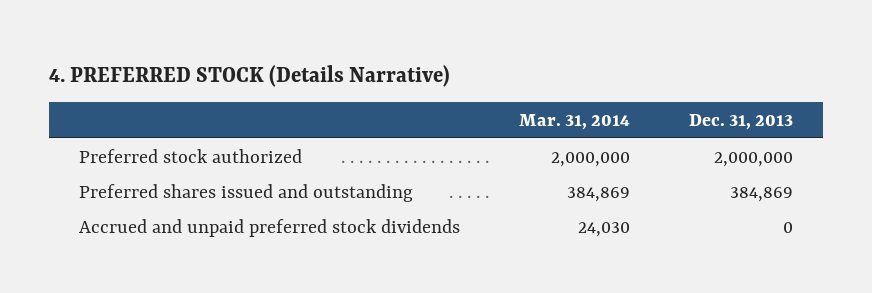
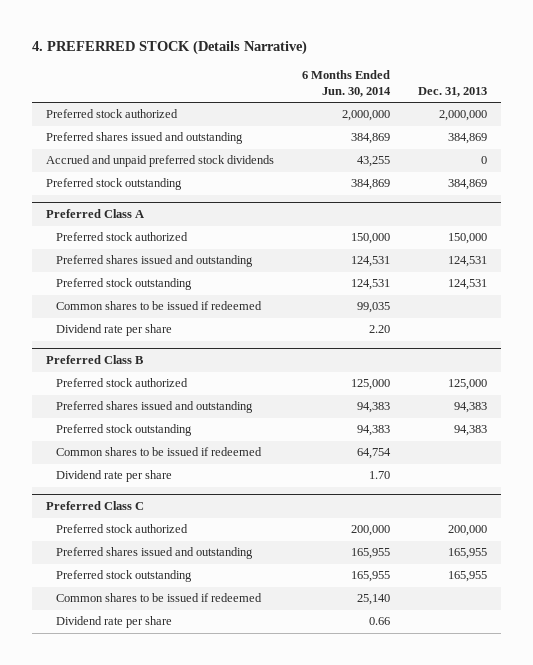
[518,113,630,130] Mar. 31, 2014 -> none
none -> [302,69,392,97] 6 Months Ended Jun. 30, 2014
none -> [46,178,183,191] Preferred stock outstanding
none -> [46,209,145,219] Preferred Class A
none -> [56,232,189,242] Preferred stock authorized
none -> [56,255,254,268] Preferred shares issued and outstanding
none -> [56,278,193,291] Preferred stock outstanding
none -> [56,301,263,311] Common shares to be issued if redeemed
none -> [56,324,173,337] Dividend rate per share
none -> [46,355,144,365] Preferred Class B
none -> [56,378,189,388] Preferred stock authorized
none -> [56,401,254,414] Preferred shares issued and outstanding
none -> [56,424,193,437] Preferred stock outstanding
none -> [56,447,263,457] Common shares to be issued if redeemed
none -> [56,470,173,483] Dividend rate per share
none -> [46,501,145,511] Preferred Class C
none -> [56,524,189,534] Preferred stock authorized
none -> [56,547,254,560] Preferred shares issued and outstanding
none -> [56,570,193,583] Preferred stock outstanding
none -> [56,593,263,603] Common shares to be issued if redeemed
none -> [56,616,173,629] Dividend rate per share

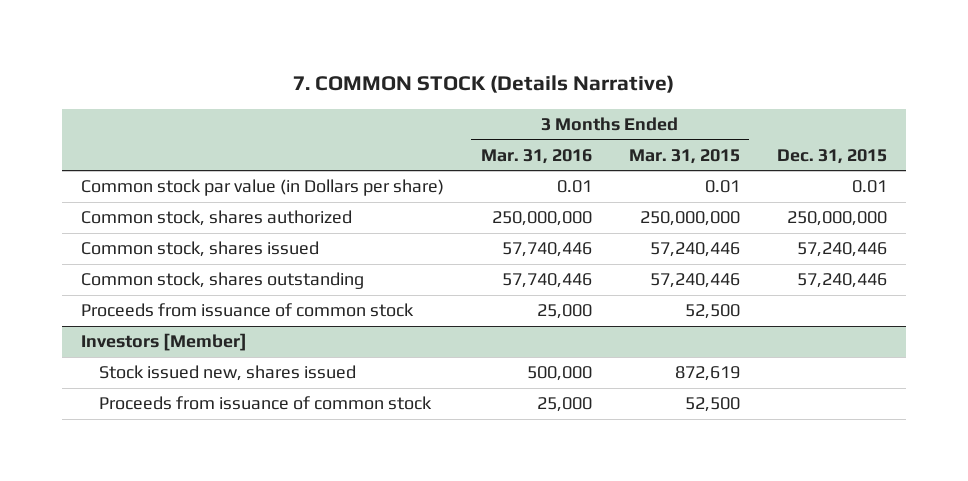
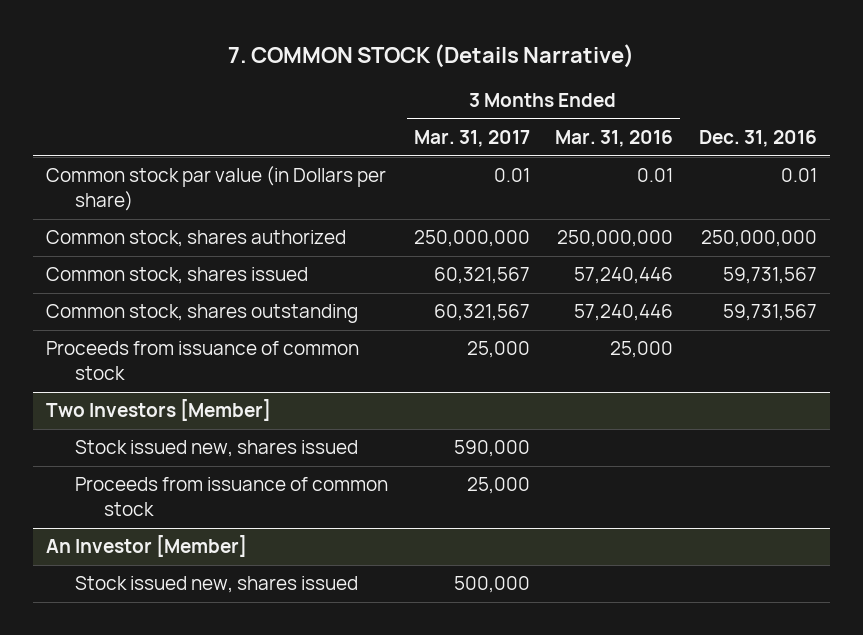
[628,148,740,164] Mar. 31, 2015 -> none
[777,148,888,164] Dec. 31, 2015 -> none
none -> [413,130,530,148] Mar. 31, 2017
none -> [699,130,818,148] Dec. 31, 2016
[80,303,414,318] Proceeds from issuance of common stock -> none
[80,333,247,352] Investors [Member] -> none
[98,365,356,382] Stock issued new, shares issued -> none
[501,242,592,258] 57,740,446 -> [574,267,674,285] 57,240,446
[501,273,592,289] 57,740,446 -> [574,304,674,322] 57,240,446
none -> [45,399,271,422] Two Investors [Member]
none -> [74,440,358,458] Stock issued new, shares issued
none -> [74,477,388,516] Proceeds from issuance of common stock
none -> [45,535,247,558] An Investor [Member]
none -> [74,576,358,594] Stock issued new, shares issued

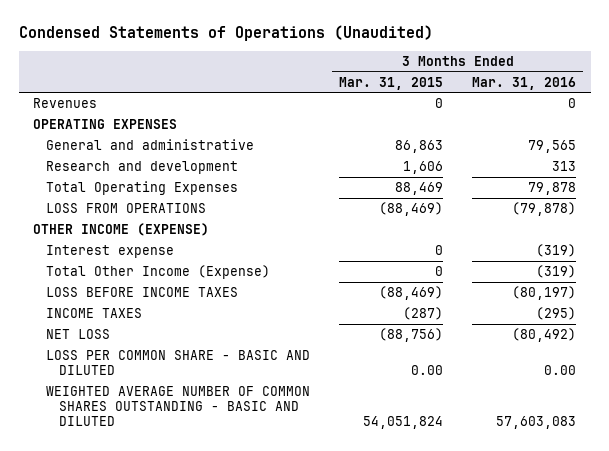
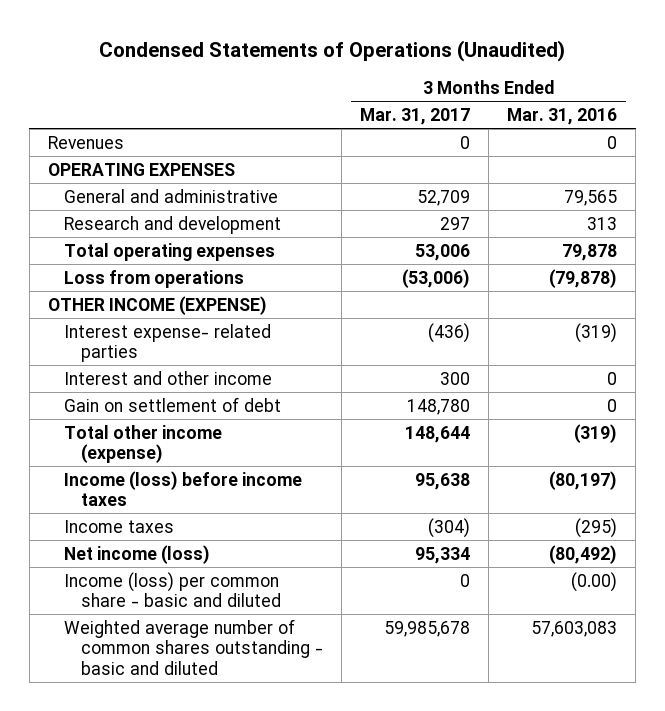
[339,76,444,90] Mar. 31, 2015 -> none
none -> [360,108,471,126] Mar. 31, 2017
[46,180,239,195] Total Operating Expenses -> [64,242,276,261] Total operating expenses
[46,202,207,213] LOSS FROM OPERATIONS -> [64,269,245,288] Loss from operations
[46,244,175,258] Interest expense -> [64,323,272,363] Interest expense- related parties
none -> [64,370,273,385] Interest and other income
none -> [64,396,282,412] Gain on settlement of debt
[46,264,271,279] Total Other Income (Expense) -> [64,424,223,464] Total other income (expense)
[46,286,239,297] LOSS BEFORE INCOME TAXES -> [64,470,303,507] Income (loss) before income taxes
[46,307,143,318] INCOME TAXES -> [64,519,175,533] Income taxes
[46,328,111,339] NET LOSS -> [64,544,211,564] Net income (loss)
[46,349,311,376] LOSS PER COMMON SHARE - BASIC AND DILUTED -> [64,571,282,608] Income (loss) per common share - basic and diluted
[544,365,577,376] 0.00 -> [571,571,618,592] (0.00)
[46,385,311,427] WEIGHTED AVERAGE NUMBER OF COMMON SHARES OUTSTANDING - BASIC AND DILUTED -> [64,618,324,675] Weighted average number of common shares outstanding - basic and diluted

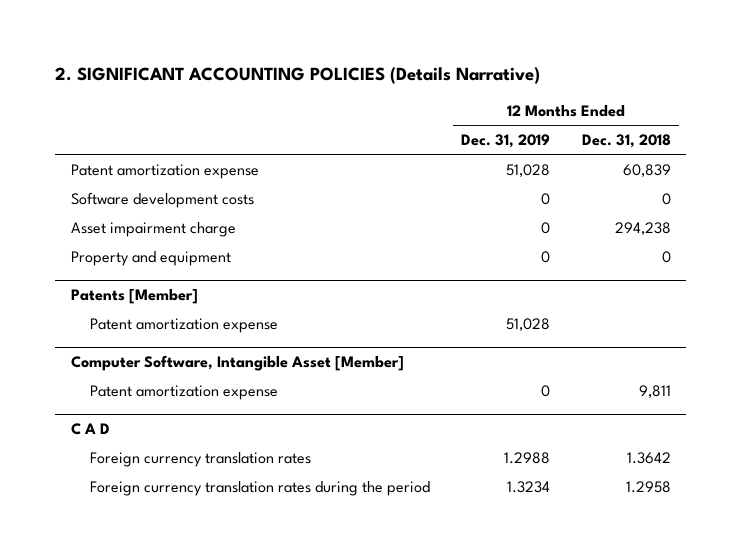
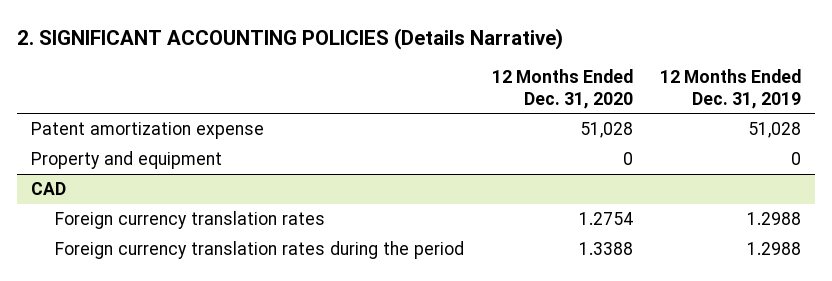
[581,134,671,149] Dec. 31, 2018 -> none
none -> [491,69,633,109] 12 Months Ended Dec. 31, 2020
[70,191,254,208] Software development costs -> none
[70,221,236,237] Asset impairment charge -> none
[70,289,198,305] Patents [Member] -> none
[89,317,278,333] Patent amortization expense -> none
[70,355,404,372] Computer Software, Intangible Asset [Member] -> none
[89,384,278,400] Patent amortization expense -> none
[70,423,110,436] C A D -> [30,182,66,196] CAD
[507,480,551,493] 1.3234 -> [747,242,802,256] 1.2988

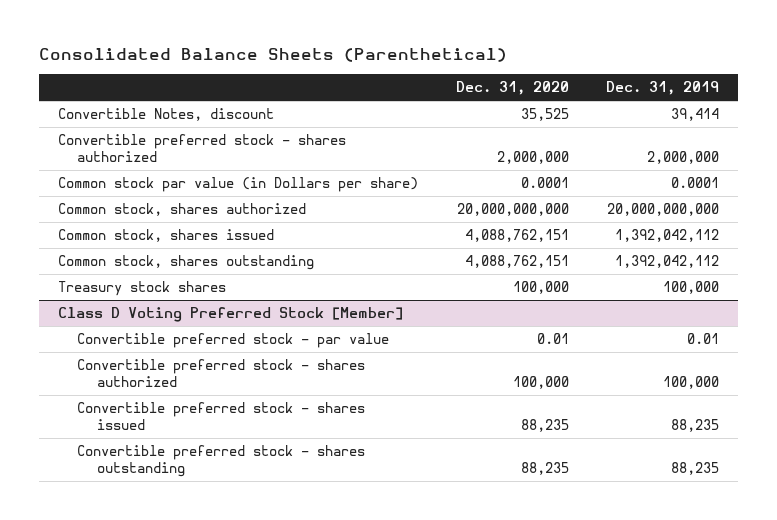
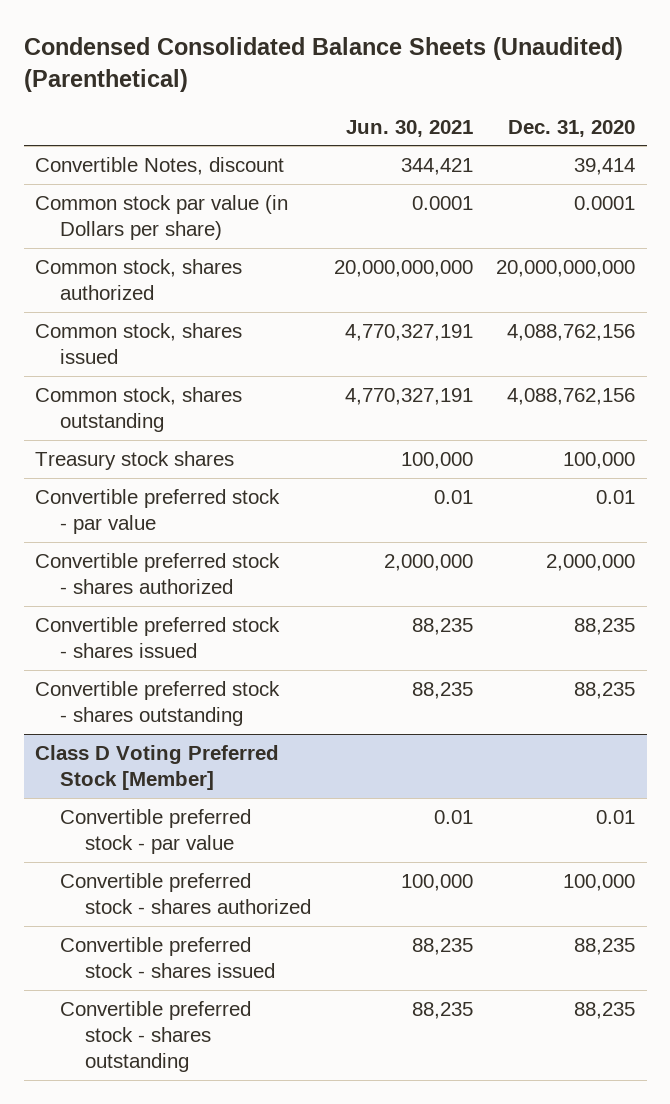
[39,48,508,63] Consolidated Balance Sheets (Parenthetical) -> [23,37,623,93] Condensed Consolidated Balance Sheets (Unaudited) (Parenthetical)
[606,81,720,96] Dec. 31, 2019 -> none
none -> [345,119,473,137] Jun. 30, 2021
[520,108,569,122] 35,525 -> [573,158,635,176] 39,414
[464,229,569,243] 4,088,762,151 -> [506,324,635,342] 4,088,762,156
[464,255,569,269] 4,088,762,151 -> [506,388,635,406] 4,088,762,156
none -> [35,489,281,535] Convertible preferred stock - par value
[58,134,347,162] Convertible preferred stock - shares authorized -> [35,553,281,595] Convertible preferred stock - shares authorized
none -> [35,617,281,659] Convertible preferred stock - shares issued
none -> [35,681,281,727] Convertible preferred stock - shares outstanding

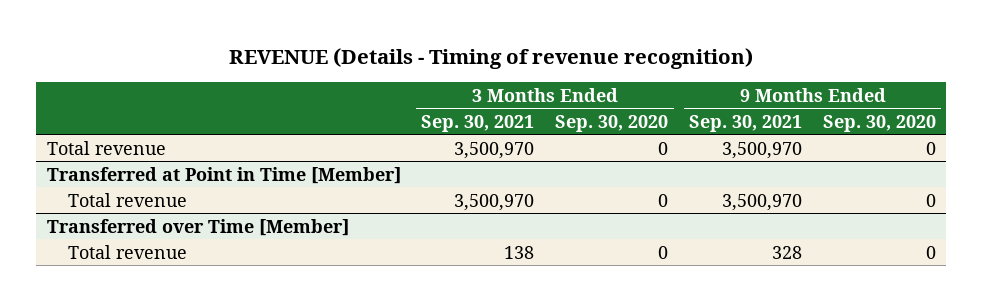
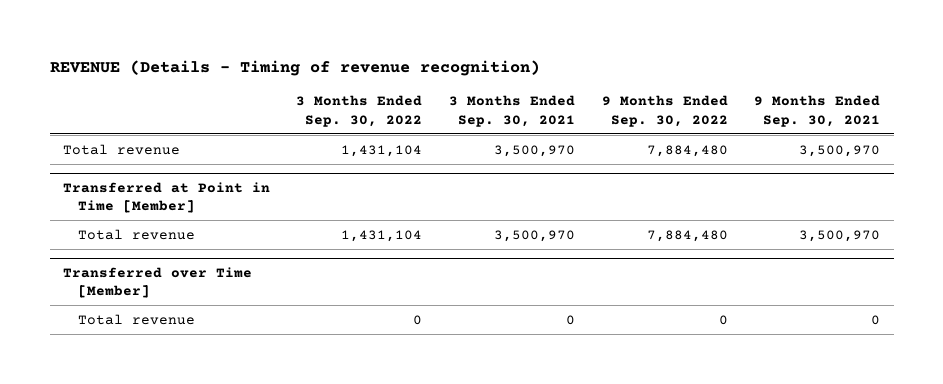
[555,114,669,132] Sep. 30, 2020 -> none
[823,114,937,132] Sep. 30, 2020 -> none
none -> [296,95,423,127] 3 Months Ended Sep. 30, 2022
none -> [601,95,728,127] 9 Months Ended Sep. 30, 2022
[504,245,535,259] 138 -> [566,314,576,325] 0
[772,245,803,259] 328 -> [871,314,881,325] 0

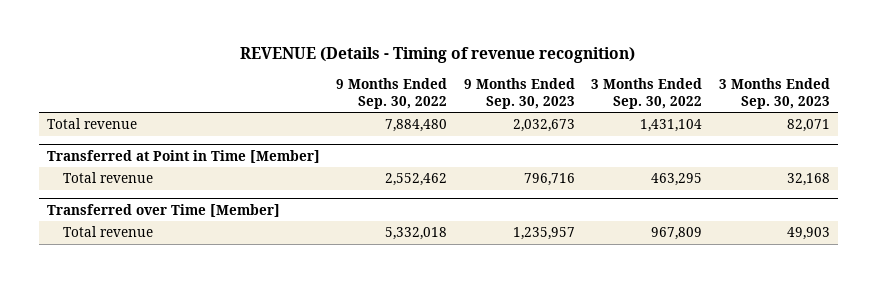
[449,95,576,127] 3 Months Ended Sep. 30, 2021 -> none
[754,95,881,127] 9 Months Ended Sep. 30, 2021 -> none
none -> [463,77,575,109] 9 Months Ended Sep. 30, 2023
none -> [718,77,830,109] 3 Months Ended Sep. 30, 2023
[341,229,423,242] 1,431,104 -> [651,173,703,187] 463,295
[646,229,728,242] 7,884,480 -> [385,173,448,187] 2,552,462
[413,314,423,325] 0 -> [651,227,703,241] 967,809
[718,314,728,325] 0 -> [385,227,448,241] 5,332,018

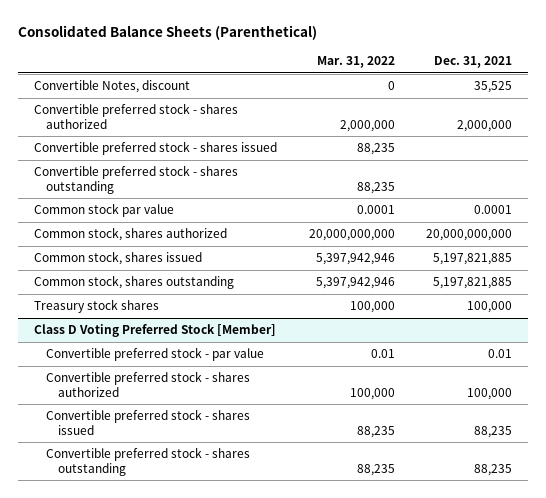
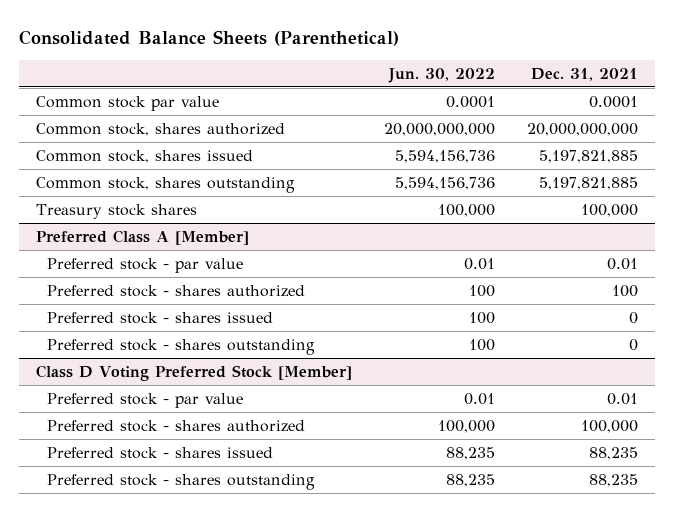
[316,56,395,69] Mar. 31, 2022 -> none
none -> [387,68,495,84] Jun. 30, 2022
[34,80,191,94] Convertible Notes, discount -> none
[34,103,239,129] Convertible preferred stock - shares authorized -> none
[34,141,278,156] Convertible preferred stock - shares issued -> none
[34,165,239,194] Convertible preferred stock - shares outstanding -> none
none -> [35,229,249,245] Preferred Class A [Member]
none -> [47,257,244,273] Preferred stock - par value
none -> [47,284,306,297] Preferred stock - shares authorized
none -> [47,311,274,324] Preferred stock - shares issued
none -> [47,338,316,355] Preferred stock - shares outstanding
[46,347,265,362] Convertible preferred stock - par value -> [47,392,244,408] Preferred stock - par value
[46,371,251,397] Convertible preferred stock - shares authorized -> [47,419,306,432] Preferred stock - shares authorized
[46,409,251,435] Convertible preferred stock - shares issued -> [47,446,274,459] Preferred stock - shares issued
[46,447,251,476] Convertible preferred stock - shares outstanding -> [47,473,316,490] Preferred stock - shares outstanding

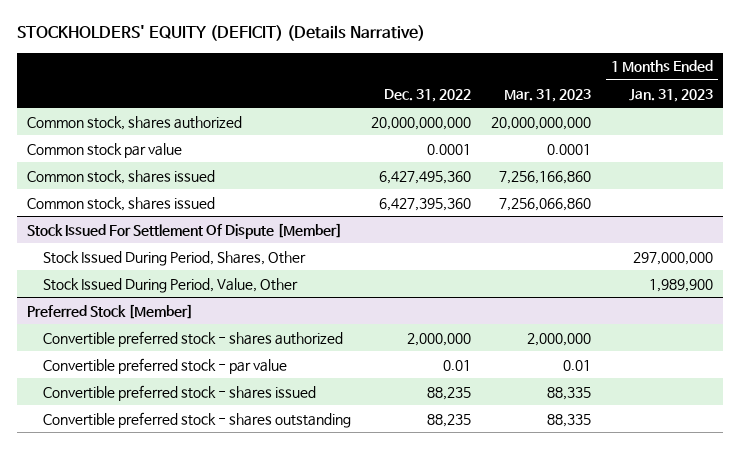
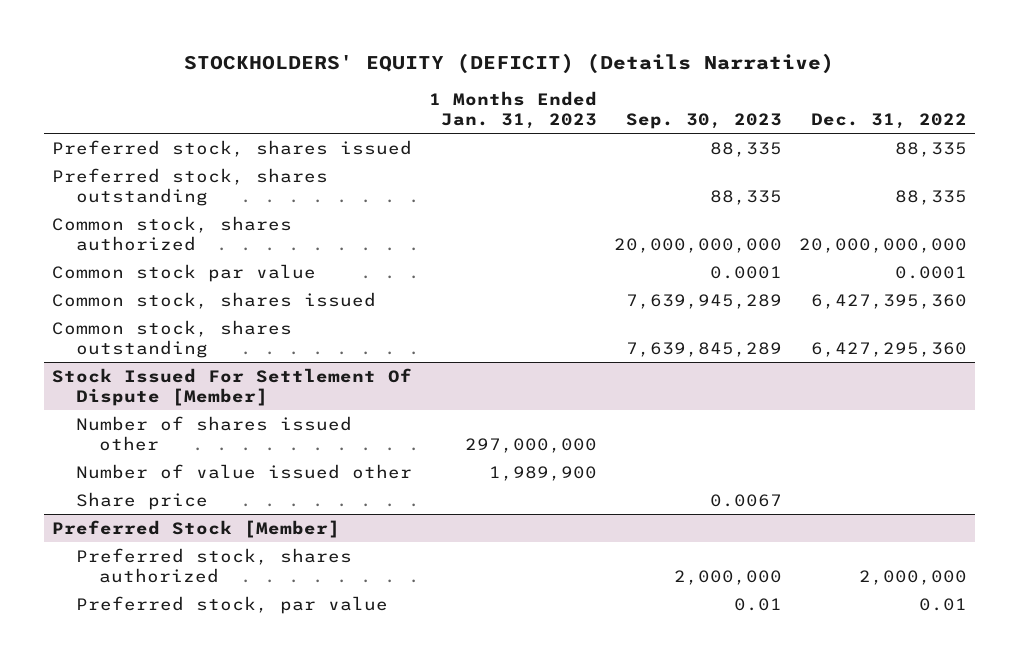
[503,88,591,102] Mar. 31, 2023 -> none
none -> [625,113,782,130] Sep. 30, 2023
none -> [52,139,413,157] Preferred stock, shares issued
none -> [52,167,329,207] Preferred stock, shares outstanding
[26,169,215,184] Common stock, shares issued -> none
none -> [52,319,293,359] Common stock, shares outstanding
[42,250,306,266] Stock Issued During Period, Shares, Other -> [75,415,352,452] Number of shares issued other
[42,277,298,293] Stock Issued During Period, Value, Other -> [75,463,412,479] Number of value issued other
none -> [75,491,208,510] Share price
[42,384,316,401] Convertible preferred stock - shares issued -> none
[42,411,351,428] Convertible preferred stock - shares outstanding -> none
[42,330,343,347] Convertible preferred stock - shares authorized -> [75,547,352,584] Preferred stock, shares authorized
[42,357,287,374] Convertible preferred stock - par value -> [75,595,388,614] Preferred stock, par value

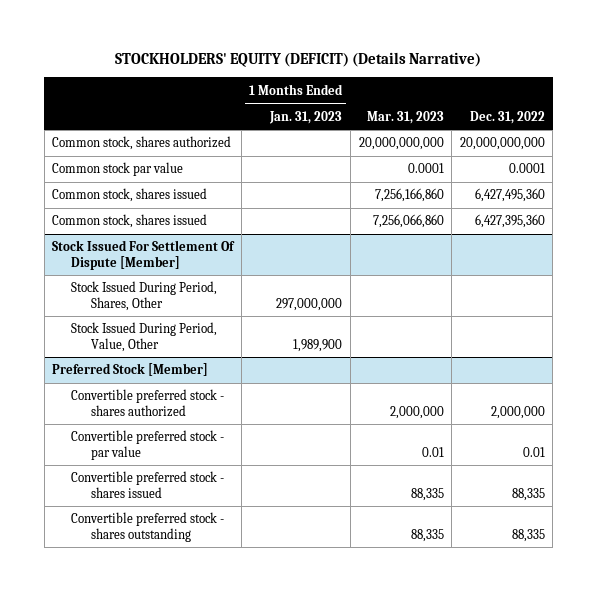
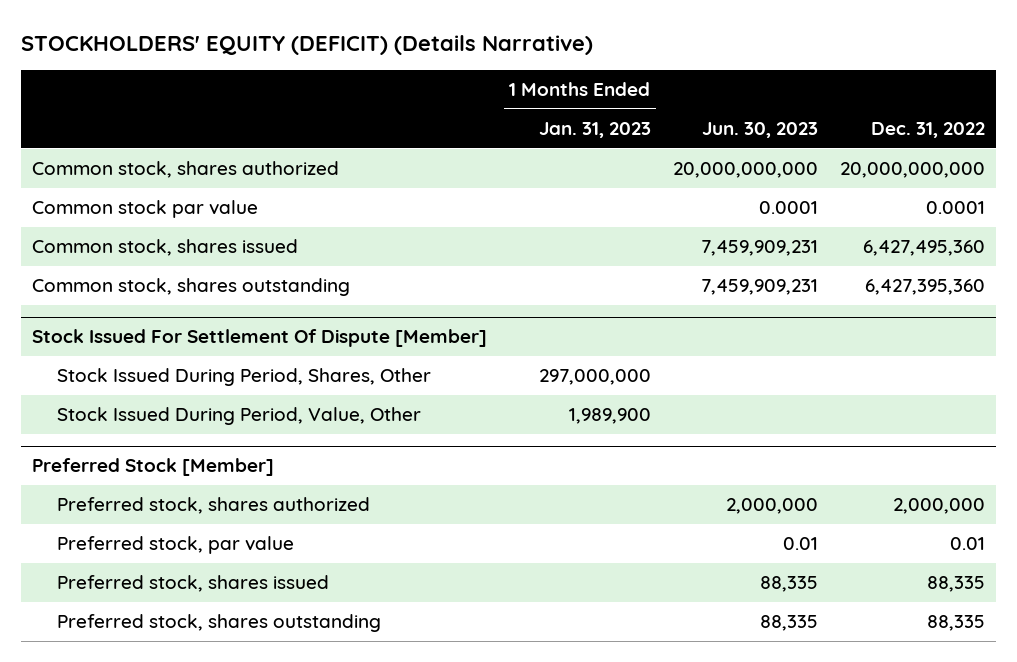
[366,110,444,124] Mar. 31, 2023 -> none
none -> [701,122,818,139] Jun. 30, 2023
[52,214,208,229] Common stock, shares issued -> [32,278,351,297] Common stock, shares outstanding
[71,389,225,417] Convertible preferred stock - shares authorized -> [56,497,370,515] Preferred stock, shares authorized
[71,430,225,460] Convertible preferred stock - par value -> [56,536,294,555] Preferred stock, par value
[71,471,225,498] Convertible preferred stock - shares issued -> [56,575,329,593] Preferred stock, shares issued
[71,512,225,542] Convertible preferred stock - shares outstanding -> [56,614,381,633] Preferred stock, shares outstanding

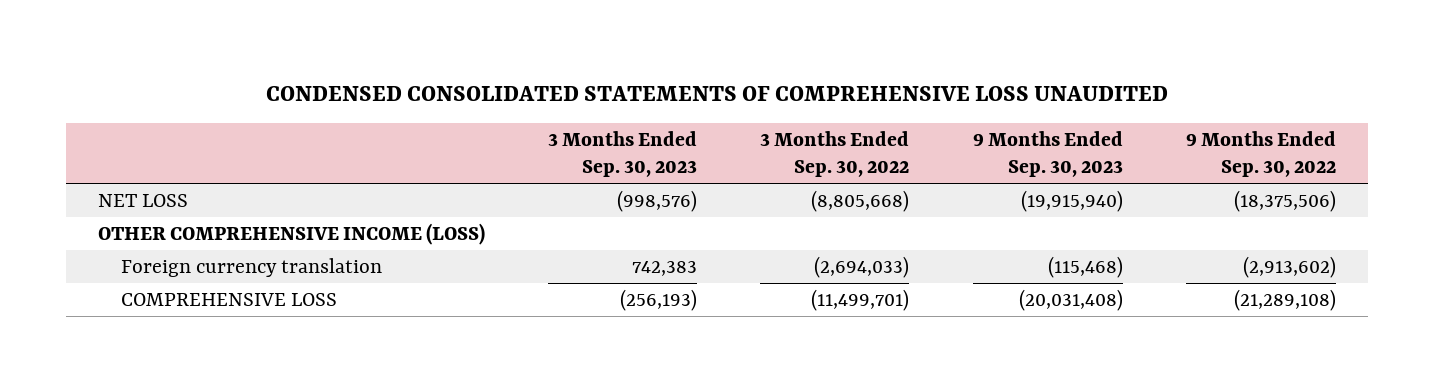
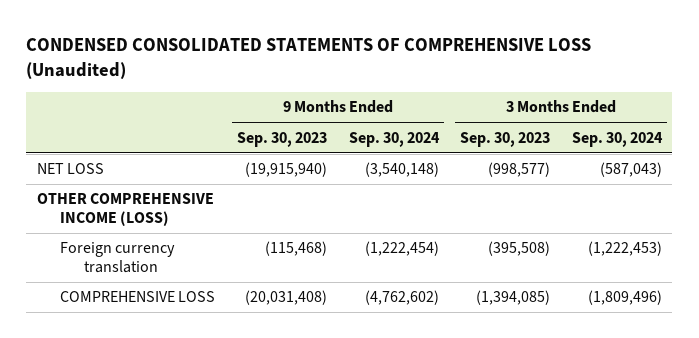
[265,85,1168,101] CONDENSED CONSOLIDATED STATEMENTS OF COMPREHENSIVE LOSS UNAUDITED -> [26,38,592,79] CONDENSED CONSOLIDATED STATEMENTS OF COMPREHENSIVE LOSS (Unaudited)
[760,131,910,178] 3 Months Ended Sep. 30, 2022 -> none
[1186,131,1337,178] 9 Months Ended Sep. 30, 2022 -> none
none -> [348,131,440,147] Sep. 30, 2024
none -> [571,131,663,147] Sep. 30, 2024
[616,189,697,212] (998,576) -> [488,162,551,178] (998,577)
[631,260,697,276] 742,383 -> [488,241,551,257] (395,508)
[619,288,697,311] (256,193) -> [476,290,551,306] (1,394,085)

